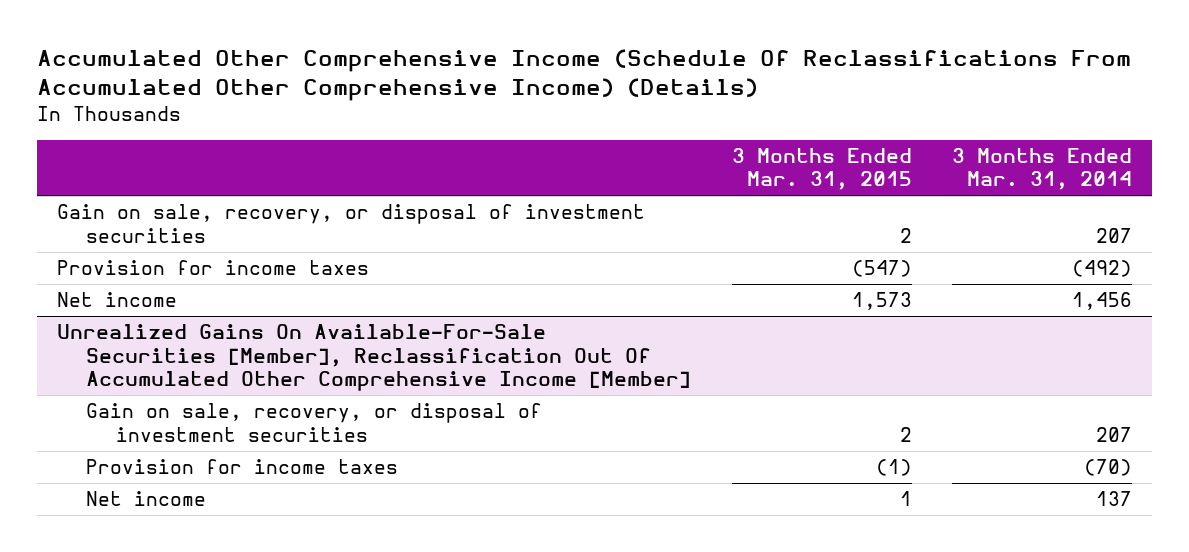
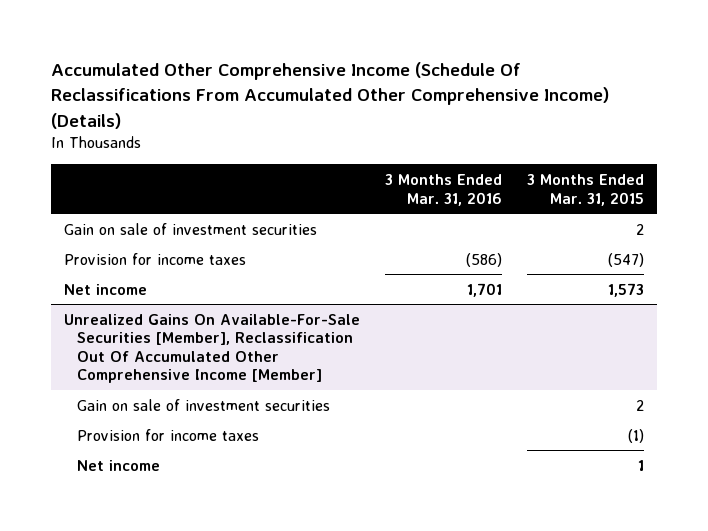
[952,147,1133,191] 3 Months Ended Mar. 31, 2014 -> none
none -> [385,173,503,206] 3 Months Ended Mar. 31, 2016
[56,204,645,243] Gain on sale, recovery, or disposal of investment securities -> [63,222,317,235] Gain on sale of investment securities
[86,403,543,442] Gain on sale, recovery, or disposal of investment securities -> [77,398,331,411] Gain on sale of investment securities

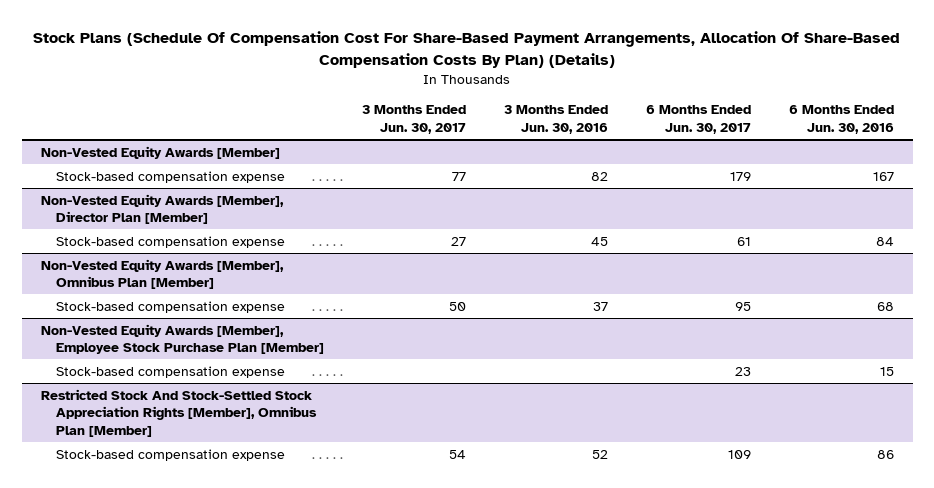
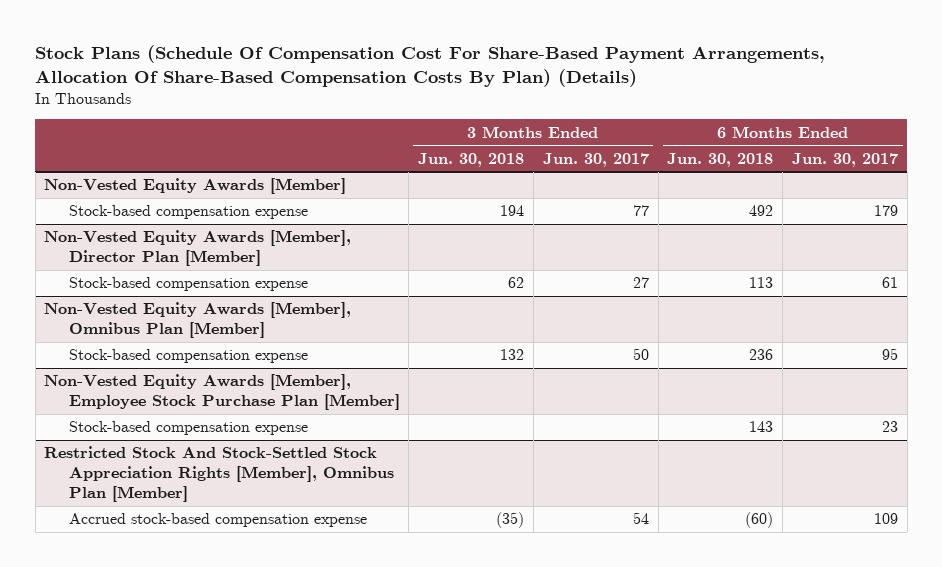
[503,105,608,134] 3 Months Ended Jun. 30, 2016 -> none
[788,105,894,134] 6 Months Ended Jun. 30, 2016 -> none
none -> [418,152,525,167] Jun. 30, 2018
none -> [667,152,774,167] Jun. 30, 2018
[55,448,285,461] Stock-based compensation expense -> [68,513,367,528] Accrued stock-based compensation expense

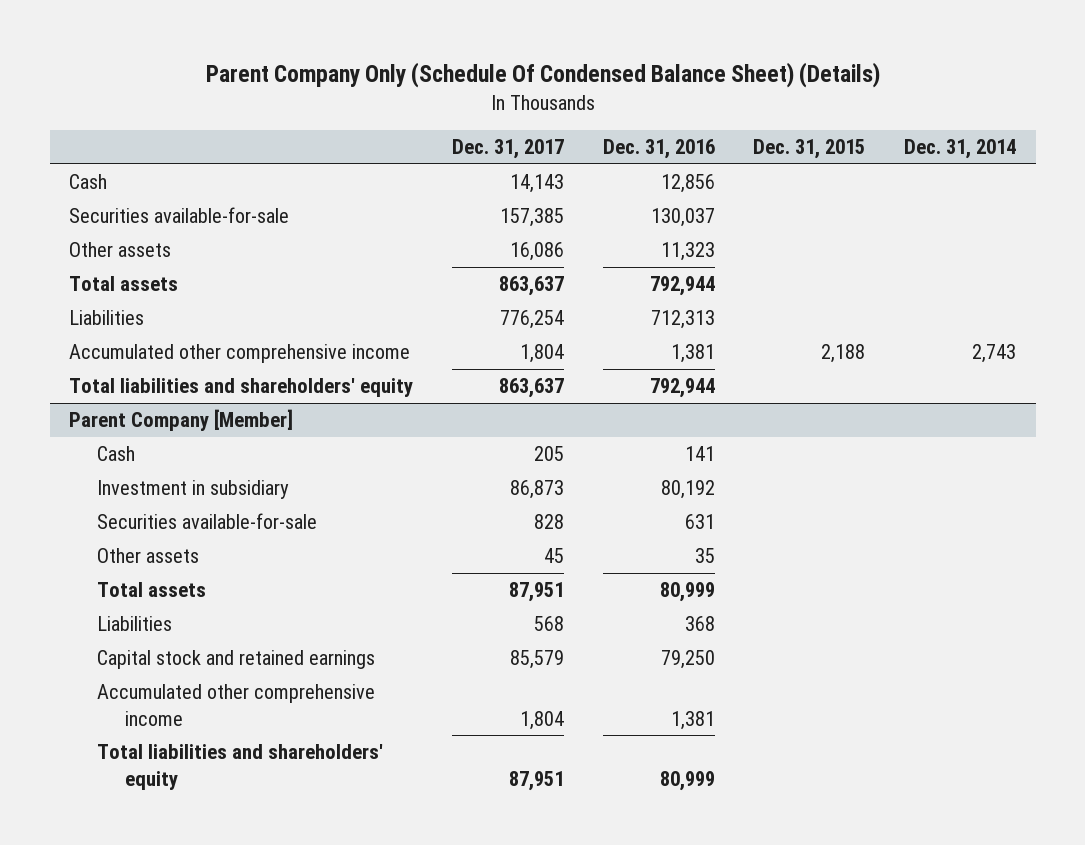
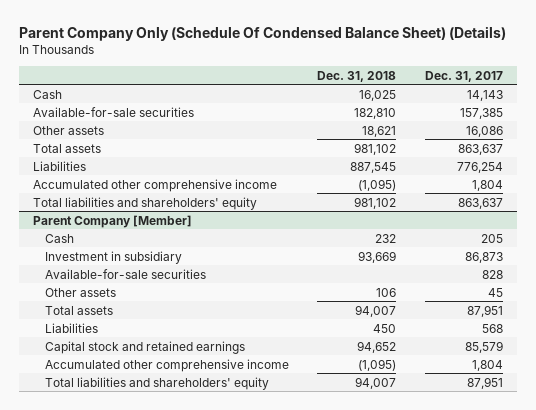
[602,139,715,160] Dec. 31, 2016 -> none
[753,139,866,160] Dec. 31, 2015 -> none
[904,139,1017,160] Dec. 31, 2014 -> none
none -> [317,70,397,82] Dec. 31, 2018
[69,207,290,224] Securities available-for-sale -> [33,106,195,117] Available-for-sale securities
[96,513,317,530] Securities available-for-sale -> [44,268,206,279] Available-for-sale securities

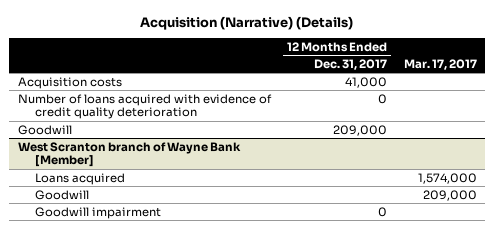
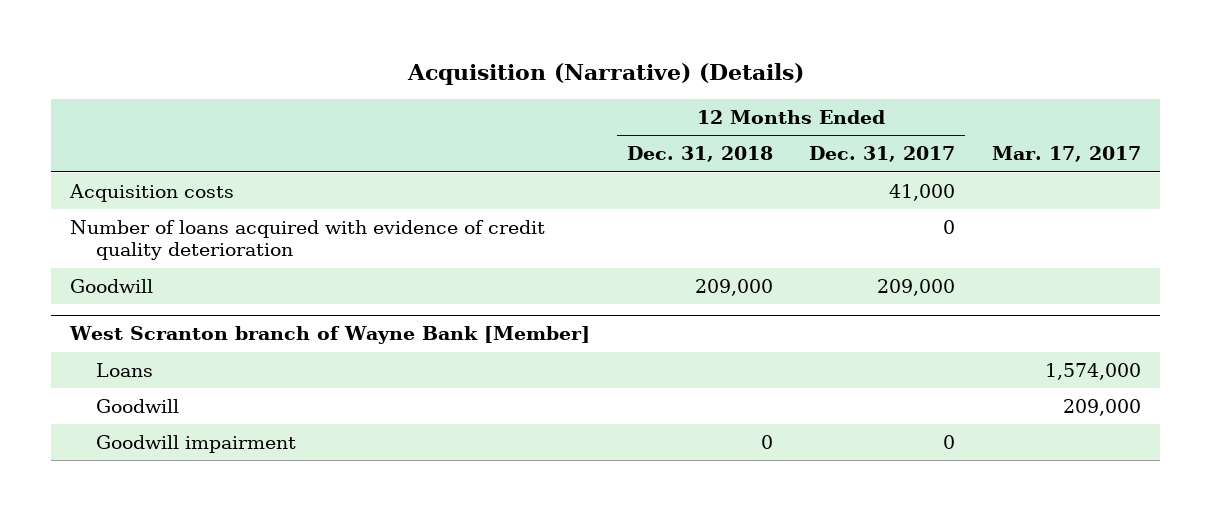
none -> [626,146,773,163] Dec. 31, 2018
[34,172,125,185] Loans acquired -> [96,363,154,378] Loans

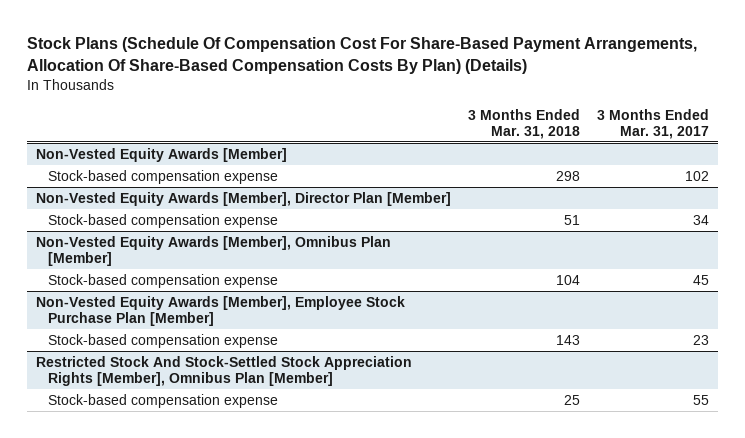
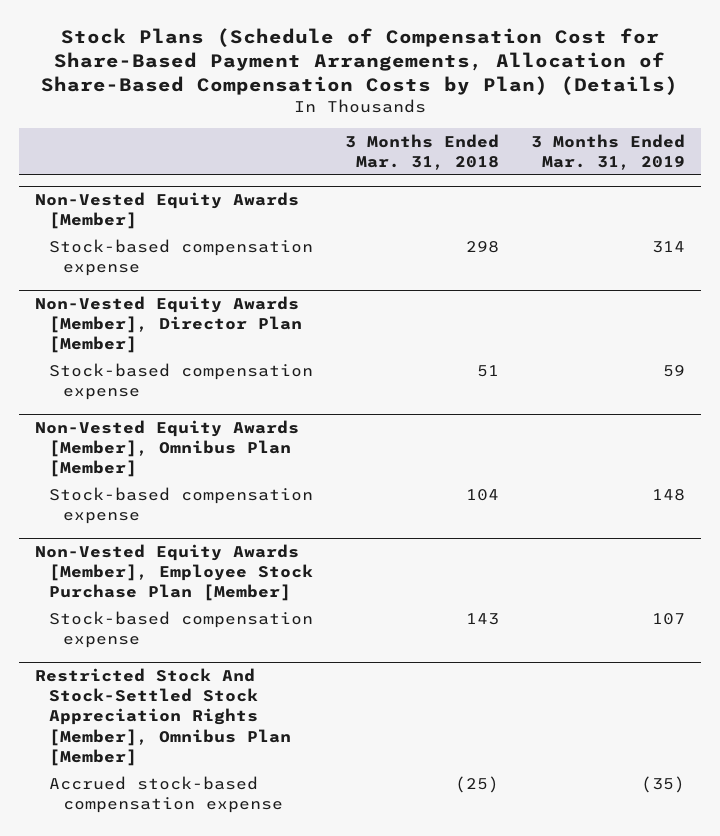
[27,36,698,74] Stock Plans (Schedule Of Compensation Cost For Share-Based Payment Arrangements, Allocation Of Share-Based Compensation Costs By Plan) (Details) -> [40,27,678,96] Stock Plans (Schedule of Compensation Cost for Share-Based Payment Arrangements, Allocation of Share-Based Compensation Costs by Plan) (Details)
[597,108,710,139] 3 Months Ended Mar. 31, 2017 -> none
none -> [530,133,685,171] 3 Months Ended Mar. 31, 2019
[48,393,279,408] Stock-based compensation expense -> [48,775,283,814] Accrued stock-based compensation expense
[563,394,580,405] 25 -> [454,775,499,793] (25)

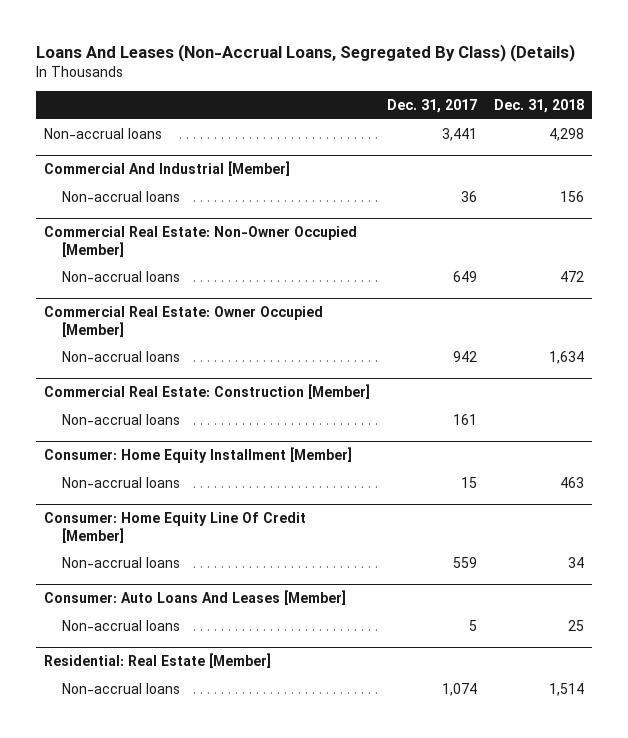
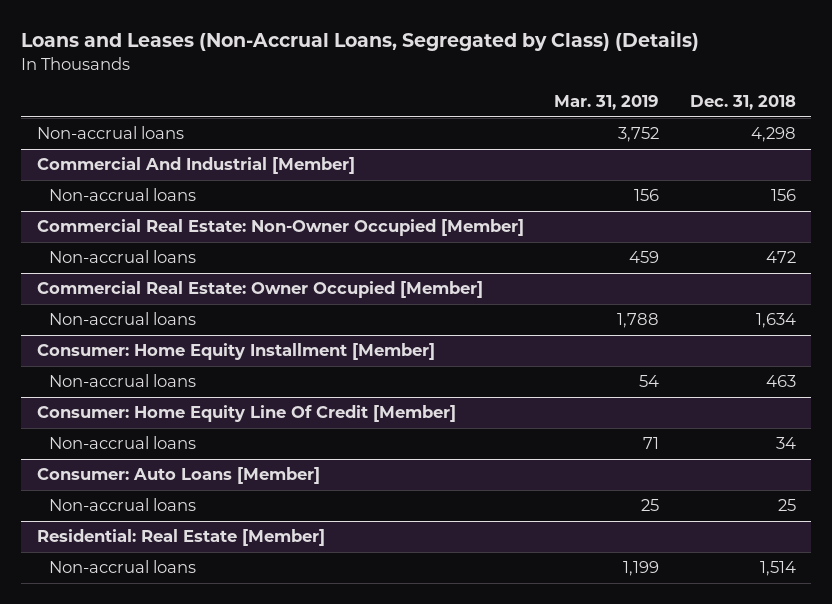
[35,43,575,62] Loans And Leases (Non-Accrual Loans, Segregated By Class) (Details) -> [21,31,700,52] Loans and Leases (Non-Accrual Loans, Segregated by Class) (Details)
[386,98,477,113] Dec. 31, 2017 -> none
none -> [554,95,660,111] Mar. 31, 2019
[43,384,370,400] Commercial Real Estate: Construction [Member] -> none
[61,413,180,425] Non-accrual loans -> none
[43,590,346,606] Consumer: Auto Loans And Leases [Member] -> [36,467,320,485] Consumer: Auto Loans [Member]

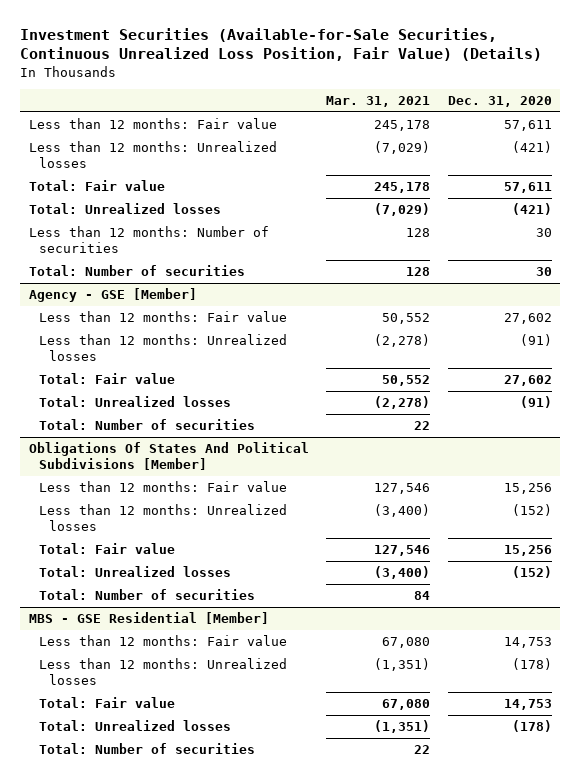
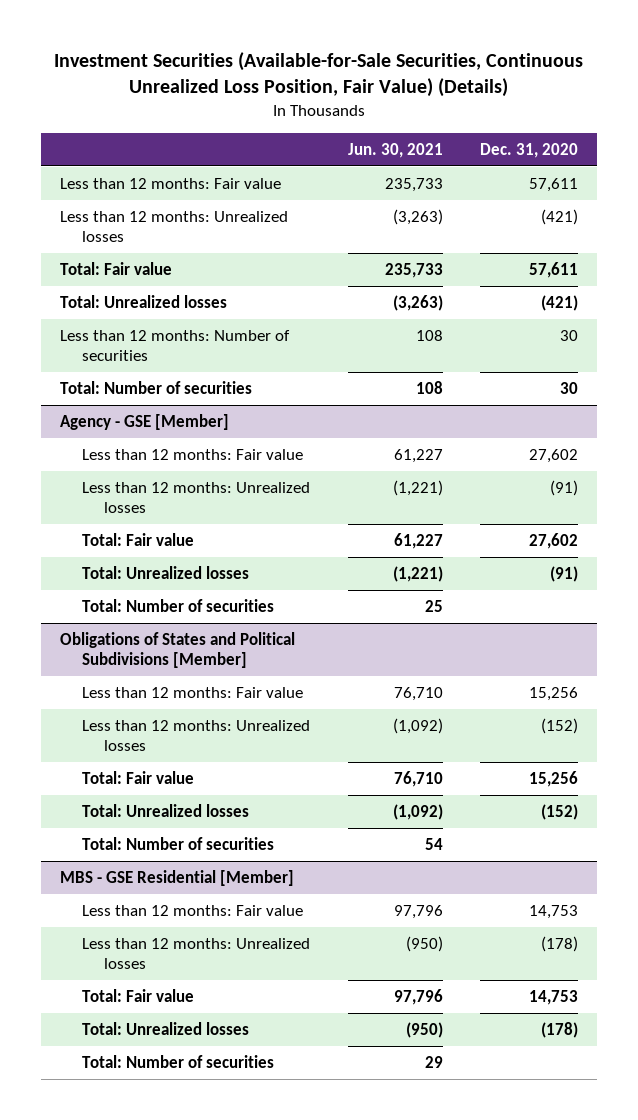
[326,96,431,108] Mar. 31, 2021 -> none
none -> [347,142,443,158] Jun. 30, 2021
[28,441,309,471] Obligations Of States And Political Subdivisions [Member] -> [59,631,295,669] Obligations of States and Political Subdivisions [Member]

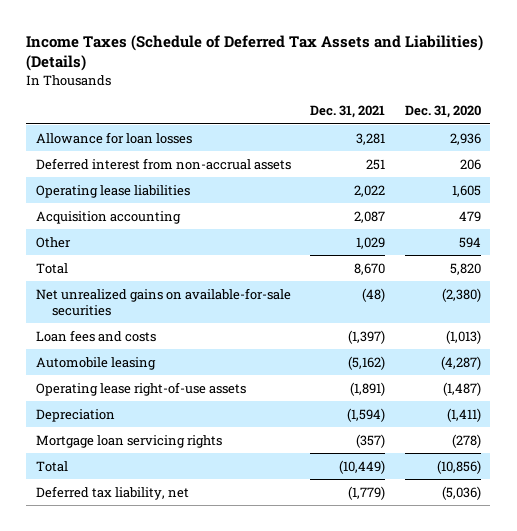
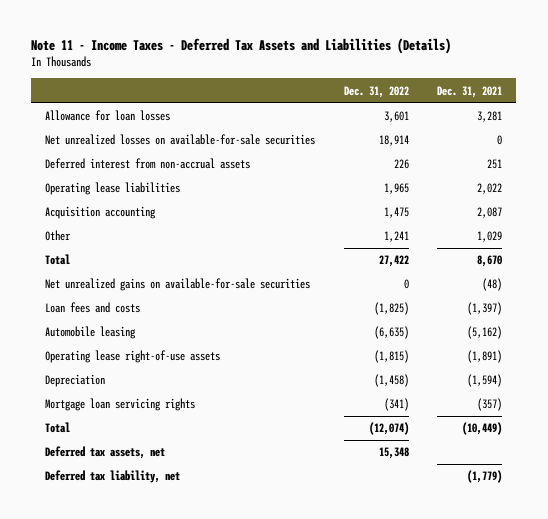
[26,34,484,72] Income Taxes (Schedule of Deferred Tax Assets and Liabilities) (Details) -> [31,37,452,54] Note 11 - Income Taxes - Deferred Tax Assets and Liabilities (Details)
[404,105,481,119] Dec. 31, 2020 -> none
none -> [343,85,409,98] Dec. 31, 2022
none -> [45,134,316,146] Net unrealized losses on available-for-sale securities
none -> [45,446,166,460] Deferred tax assets, net

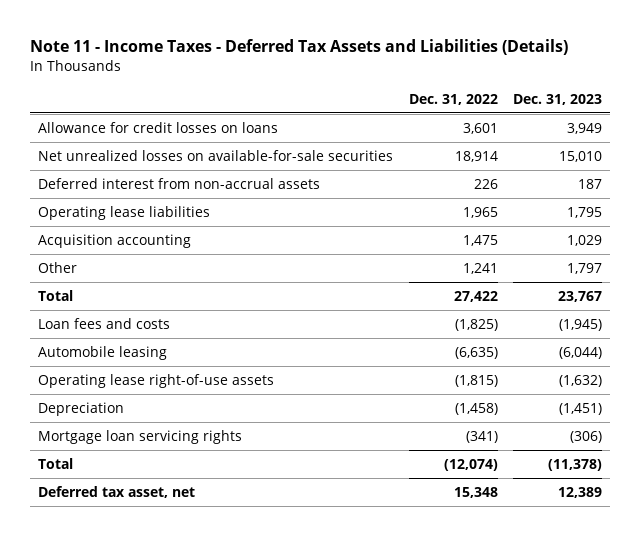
[437,85,503,98] Dec. 31, 2021 -> none
none -> [513,93,603,105] Dec. 31, 2023
[45,110,171,122] Allowance for loan losses -> [38,121,279,133] Allowance for credit losses on loans
[45,278,311,292] Net unrealized gains on available-for-sale securities -> none
[45,470,181,484] Deferred tax liability, net -> none
[45,446,166,460] Deferred tax assets, net -> [38,485,196,498] Deferred tax asset, net

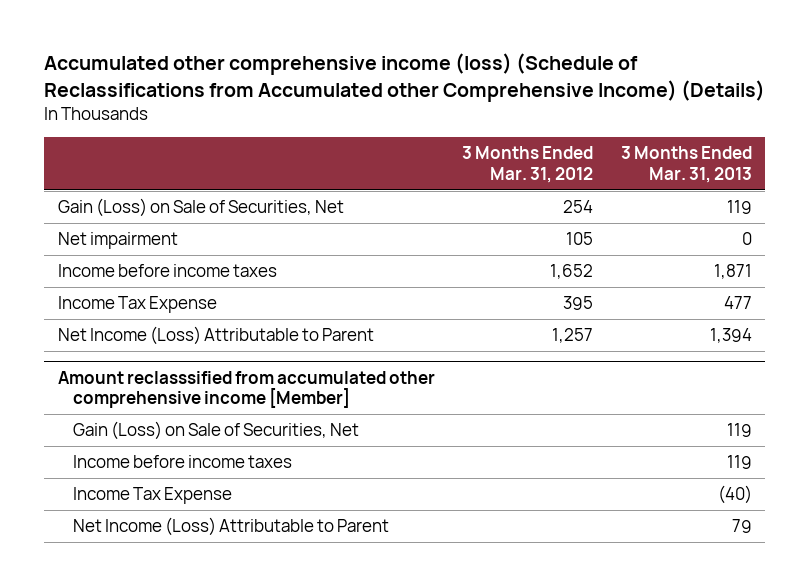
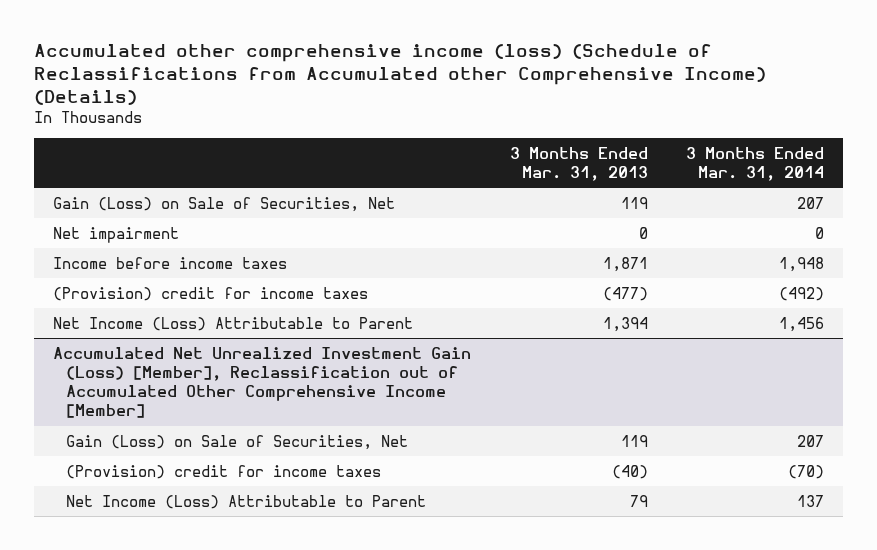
[462,146,594,183] 3 Months Ended Mar. 31, 2012 -> none
none -> [686,146,825,181] 3 Months Ended Mar. 31, 2014
[57,296,217,314] Income Tax Expense -> [53,286,369,301] (Provision) credit for income taxes
[723,296,752,310] 477 -> [602,286,648,301] (477)
[57,370,435,409] Amount reclasssified from accumulated other comprehensive income [Member] -> none
none -> [53,346,472,419] Accumulated Net Unrealized Investment Gain (Loss) [Member], Reclassification out of Accumulated Other Comprehensive Income [Member]
[73,455,293,469] Income before income taxes -> none
[73,487,233,505] Income Tax Expense -> [65,464,381,479] (Provision) credit for income taxes

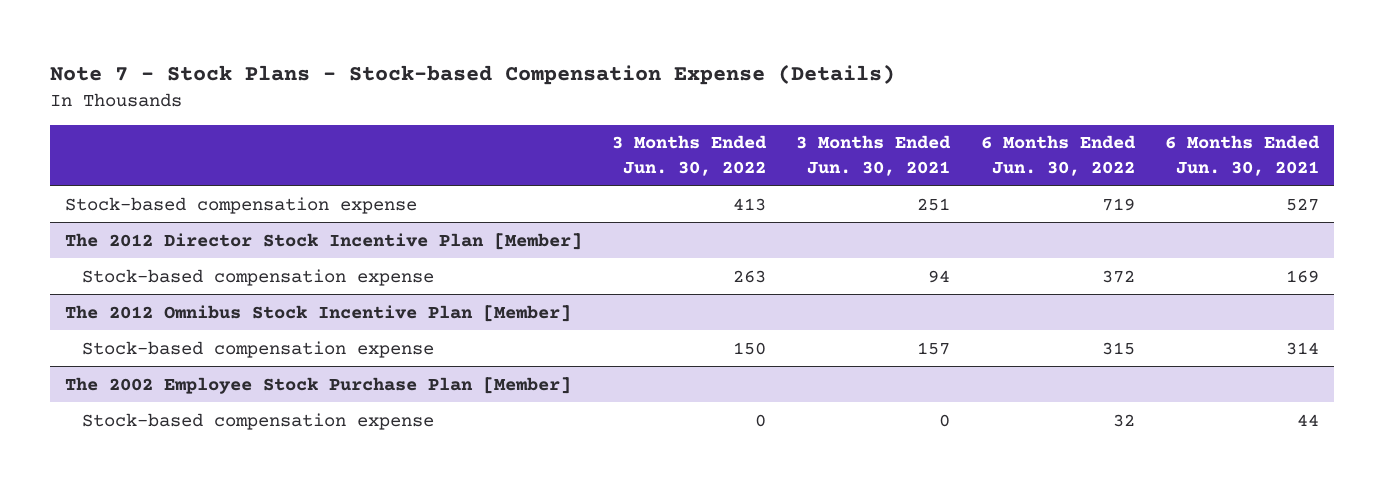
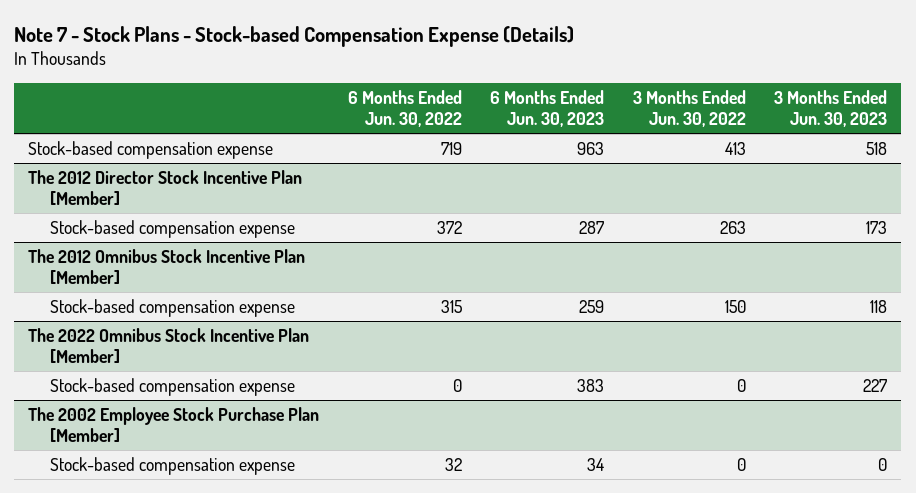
[796,135,952,176] 3 Months Ended Jun. 30, 2021 -> none
[1164,135,1320,176] 6 Months Ended Jun. 30, 2021 -> none
none -> [490,89,605,128] 6 Months Ended Jun. 30, 2023
none -> [774,89,888,128] 3 Months Ended Jun. 30, 2023
none -> [28,327,310,364] The 2022 Omnibus Stock Incentive Plan [Member]
none -> [49,377,295,396] Stock-based compensation expense

